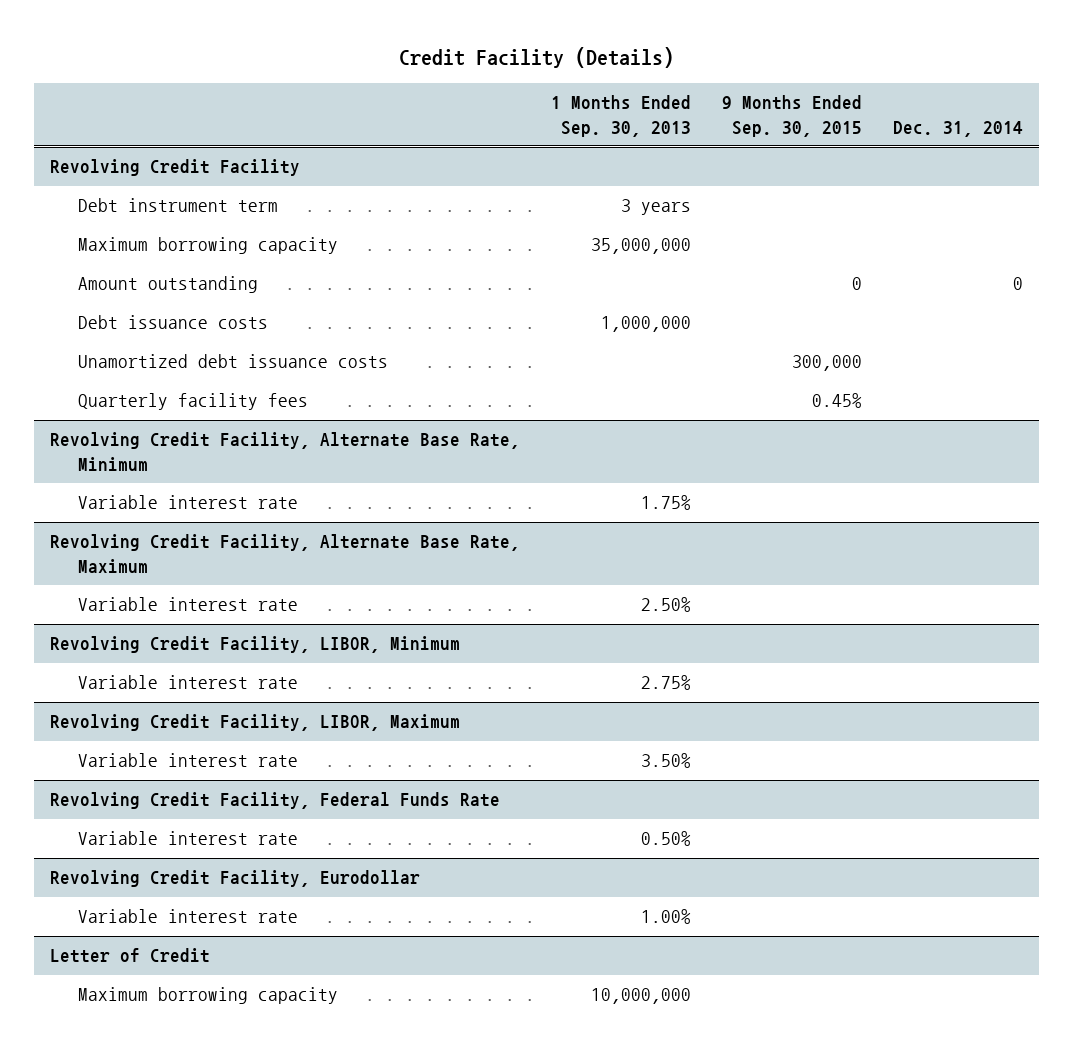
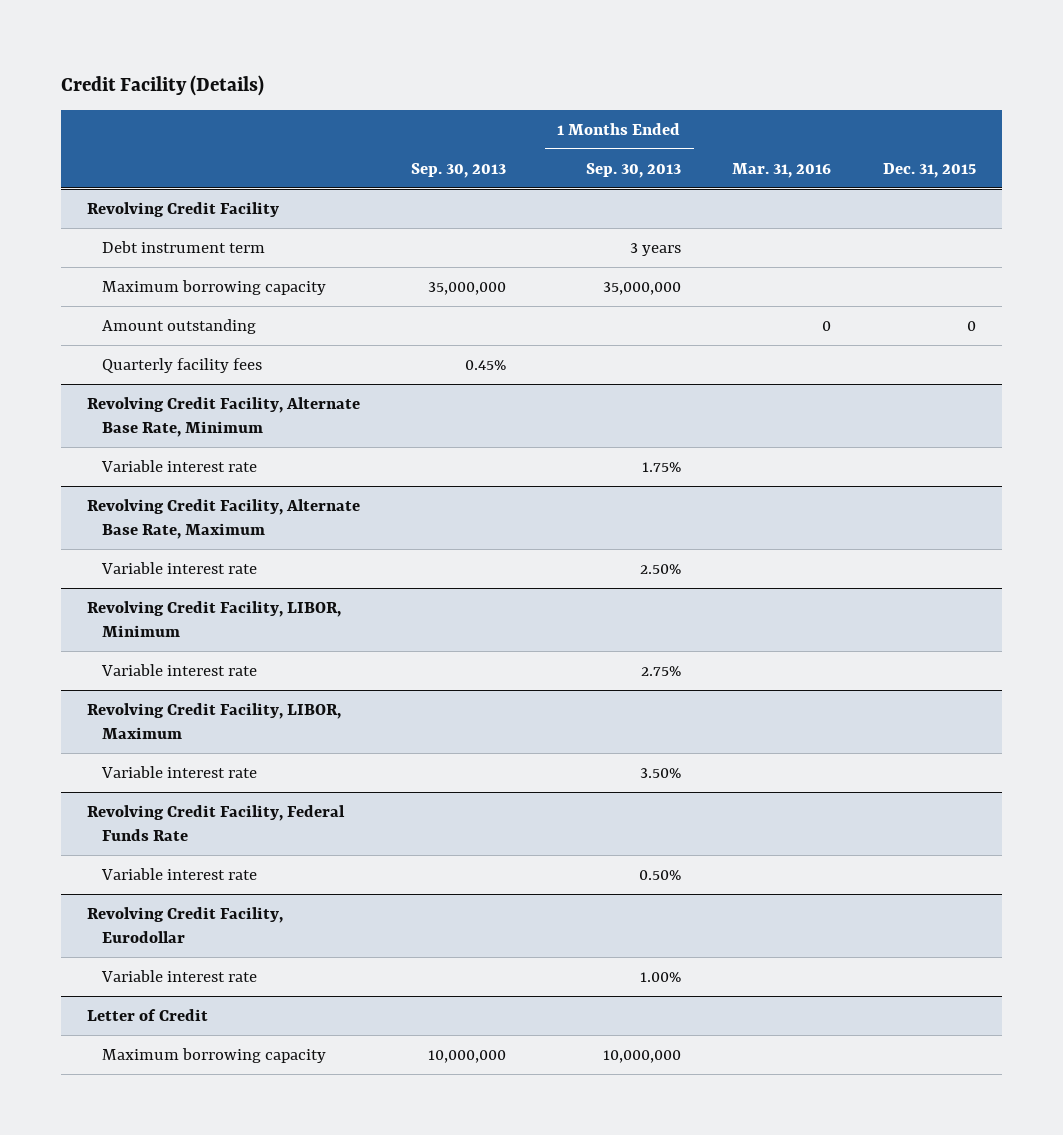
[722,95,863,137] 9 Months Ended Sep. 30, 2015 -> none
[893,120,1024,137] Dec. 31, 2014 -> none
none -> [411,162,507,178] Sep. 30, 2013
none -> [732,162,832,178] Mar. 31, 2016
none -> [883,162,977,178] Dec. 31, 2015
[78,315,269,330] Debt issuance costs -> none
[78,354,389,369] Unamortized debt issuance costs -> none

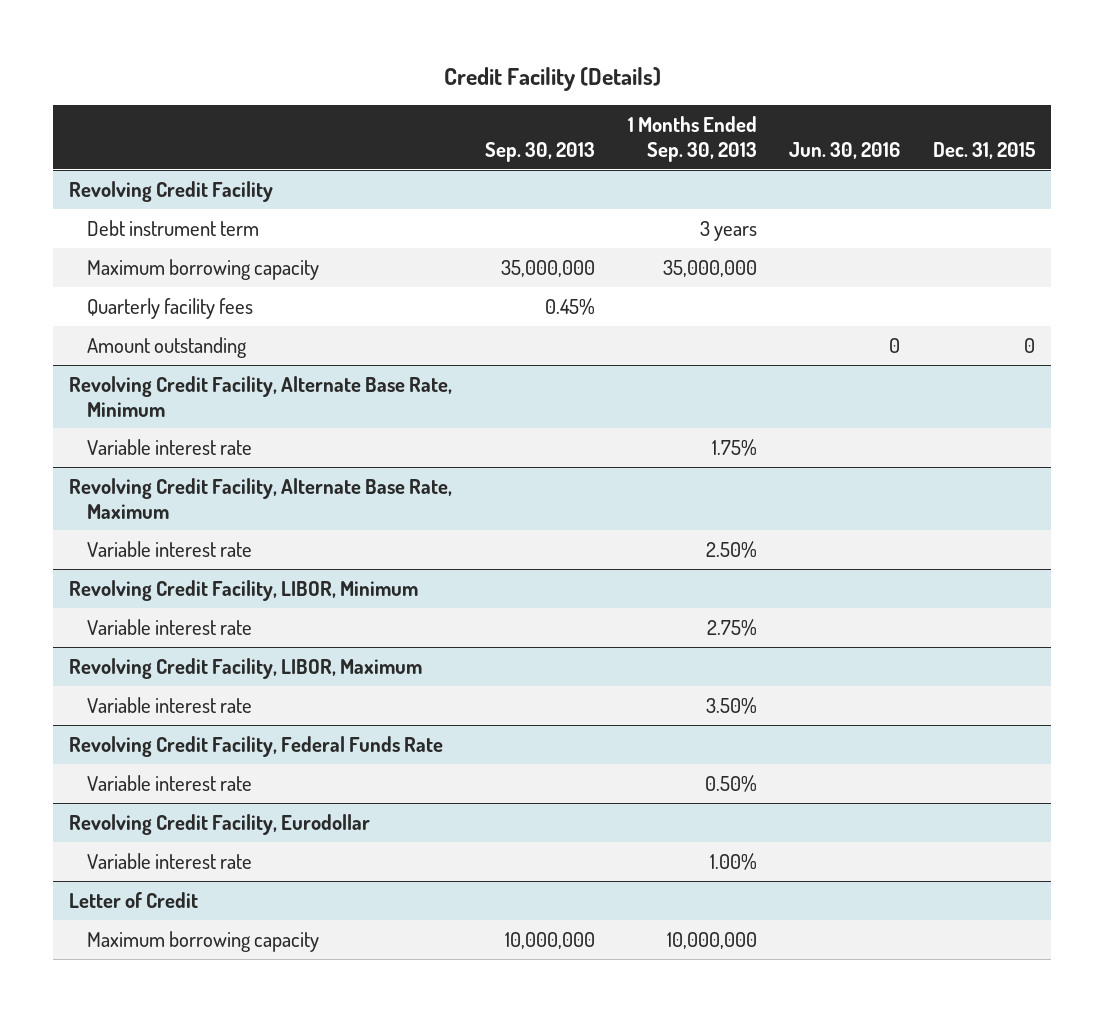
[732,162,832,178] Mar. 31, 2016 -> none
none -> [789,141,901,159] Jun. 30, 2016
[101,318,256,334] Amount outstanding -> [86,336,247,358] Amount outstanding

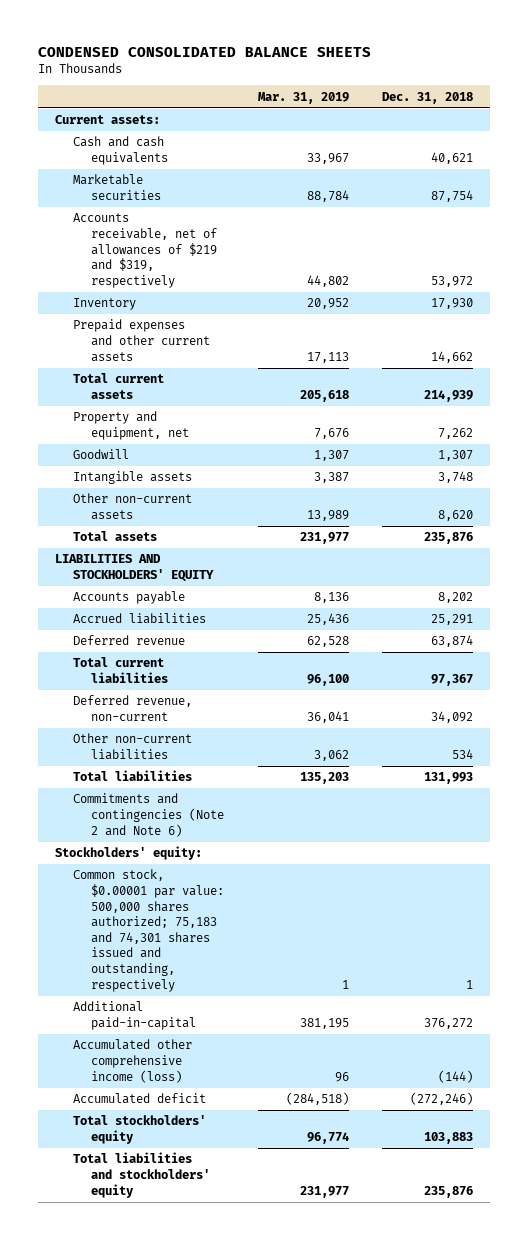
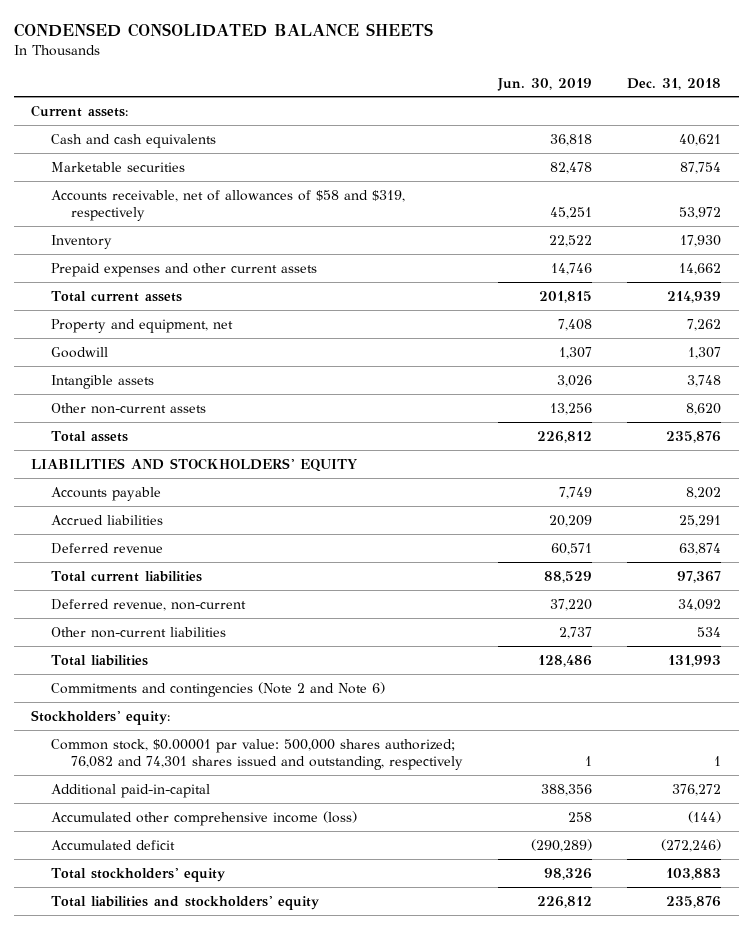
[257,91,349,104] Mar. 31, 2019 -> none
none -> [497,77,593,91] Jun. 30, 2019
[73,213,218,288] Accounts receivable, net of allowances of $219 and $319, respectively -> [51,189,406,222] Accounts receivable, net of allowances of $58 and $319, respectively
[73,869,225,992] Common stock, $0.00001 par value: 500,000 shares authorized; 75,183 and 74,301 shares issued and outstanding, respectively -> [51,738,464,771] Common stock, $0.00001 par value: 500,000 shares authorized; 76,082 and 74,301 shares issued and outstanding, respectively

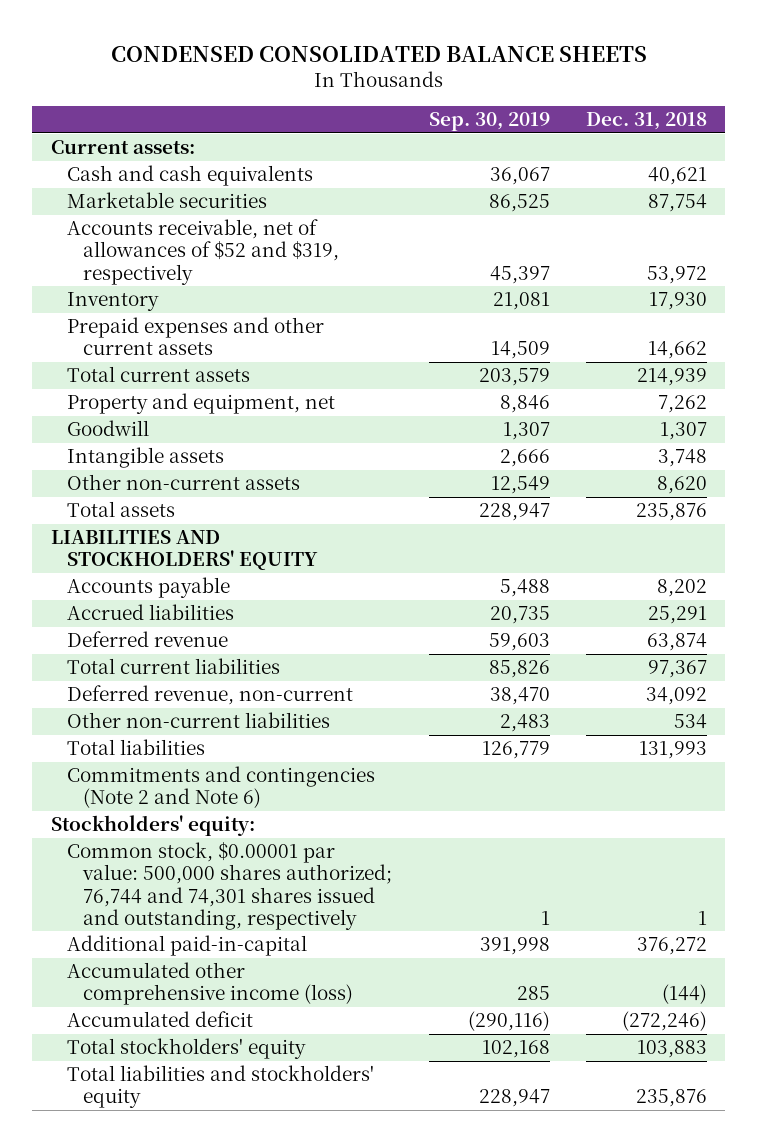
[497,77,593,91] Jun. 30, 2019 -> none
none -> [428,112,550,132] Sep. 30, 2019
[51,189,406,222] Accounts receivable, net of allowances of $58 and $319, respectively -> [66,219,340,285] Accounts receivable, net of allowances of $52 and $319, respectively
[51,738,464,771] Common stock, $0.00001 par value: 500,000 shares authorized; 76,082 and 74,301 shares issued and outstanding, respectively -> [66,842,393,930] Common stock, $0.00001 par value: 500,000 shares authorized; 76,744 and 74,301 shares issued and outstanding, respectively

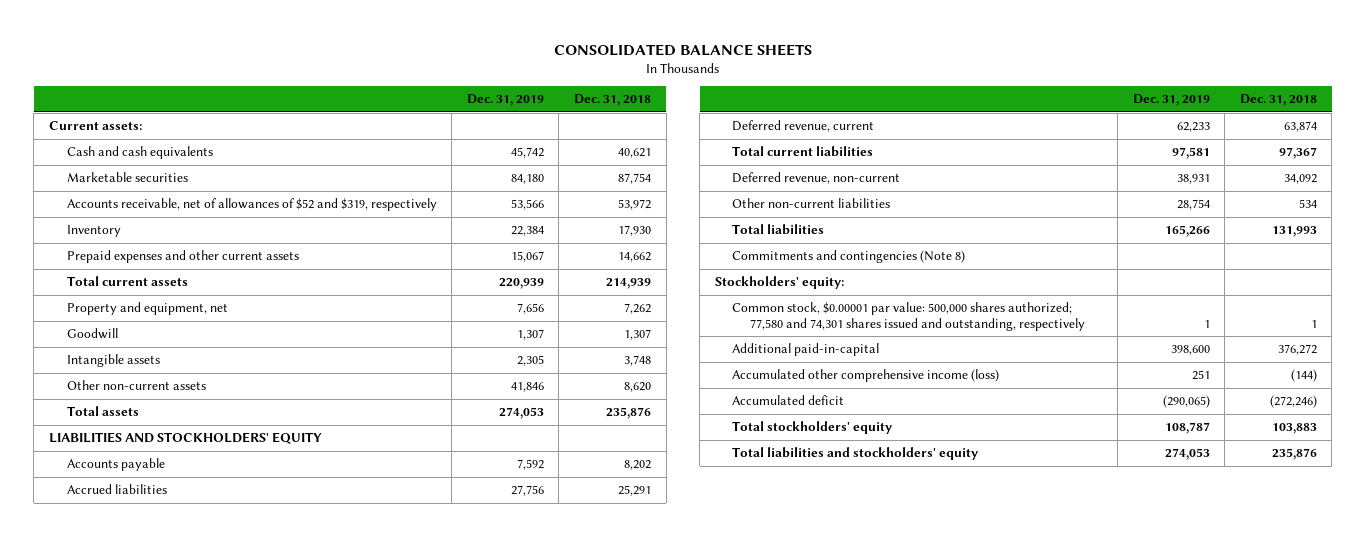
[110,45,647,62] CONDENSED CONSOLIDATED BALANCE SHEETS -> [553,43,812,56] CONSOLIDATED BALANCE SHEETS
[428,112,550,132] Sep. 30, 2019 -> none
none -> [466,94,544,107] Dec. 31, 2019
[66,631,228,648] Deferred revenue -> [732,120,875,133] Deferred revenue, current
[66,766,375,809] Commitments and contingencies (Note 2 and Note 6) -> [732,250,966,264] Commitments and contingencies (Note 8)
[66,842,393,930] Common stock, $0.00001 par value: 500,000 shares authorized; 76,744 and 74,301 shares issued and outstanding, respectively -> [732,302,1086,331] Common stock, $0.00001 par value: 500,000 shares authorized; 77,580 and 74,301 shares issued and outstanding, respectively

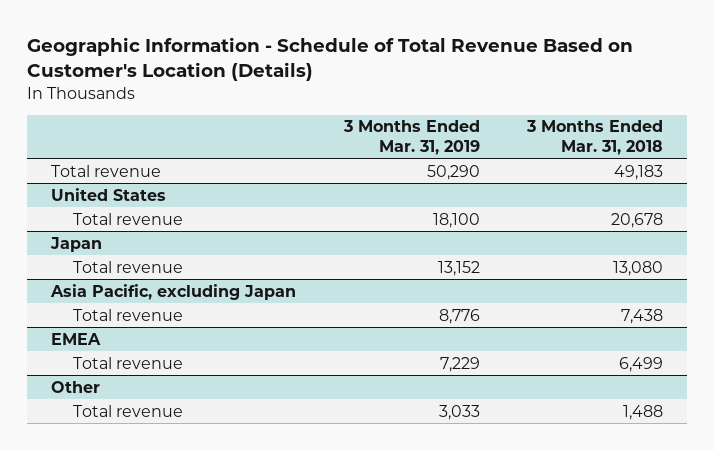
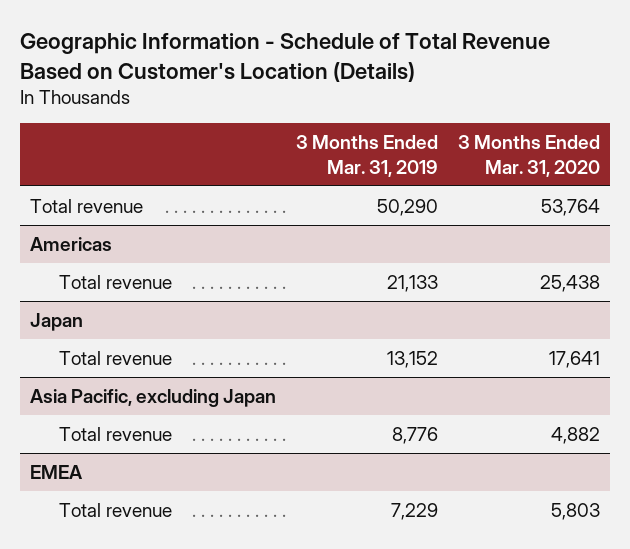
[526,120,664,155] 3 Months Ended Mar. 31, 2018 -> none
none -> [458,135,601,177] 3 Months Ended Mar. 31, 2020
[50,187,166,201] United States -> [29,236,112,251] Americas
[432,212,480,228] 18,100 -> [386,274,438,292] 21,133
[50,380,100,393] Other -> none
[72,404,183,417] Total revenue -> none

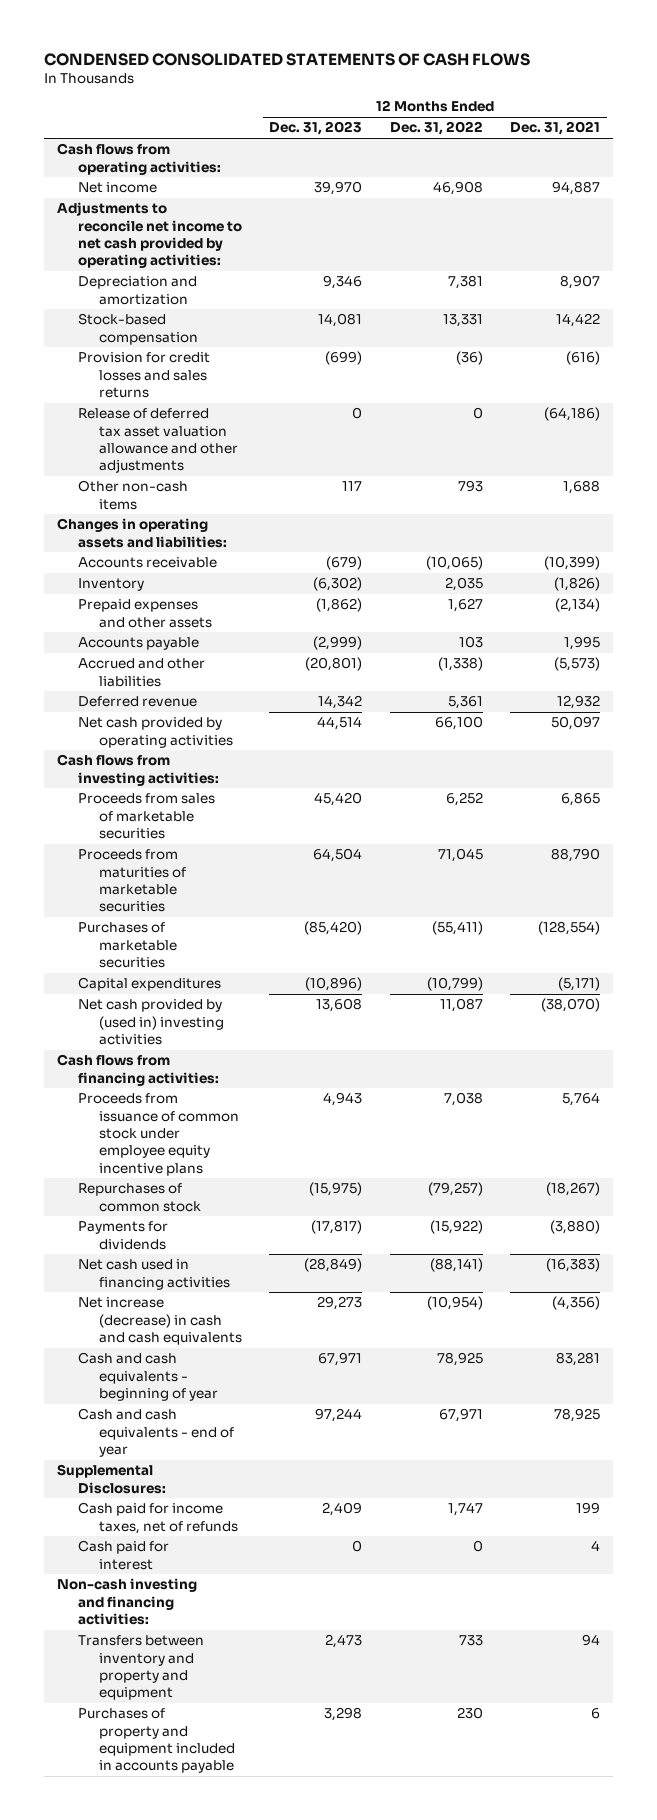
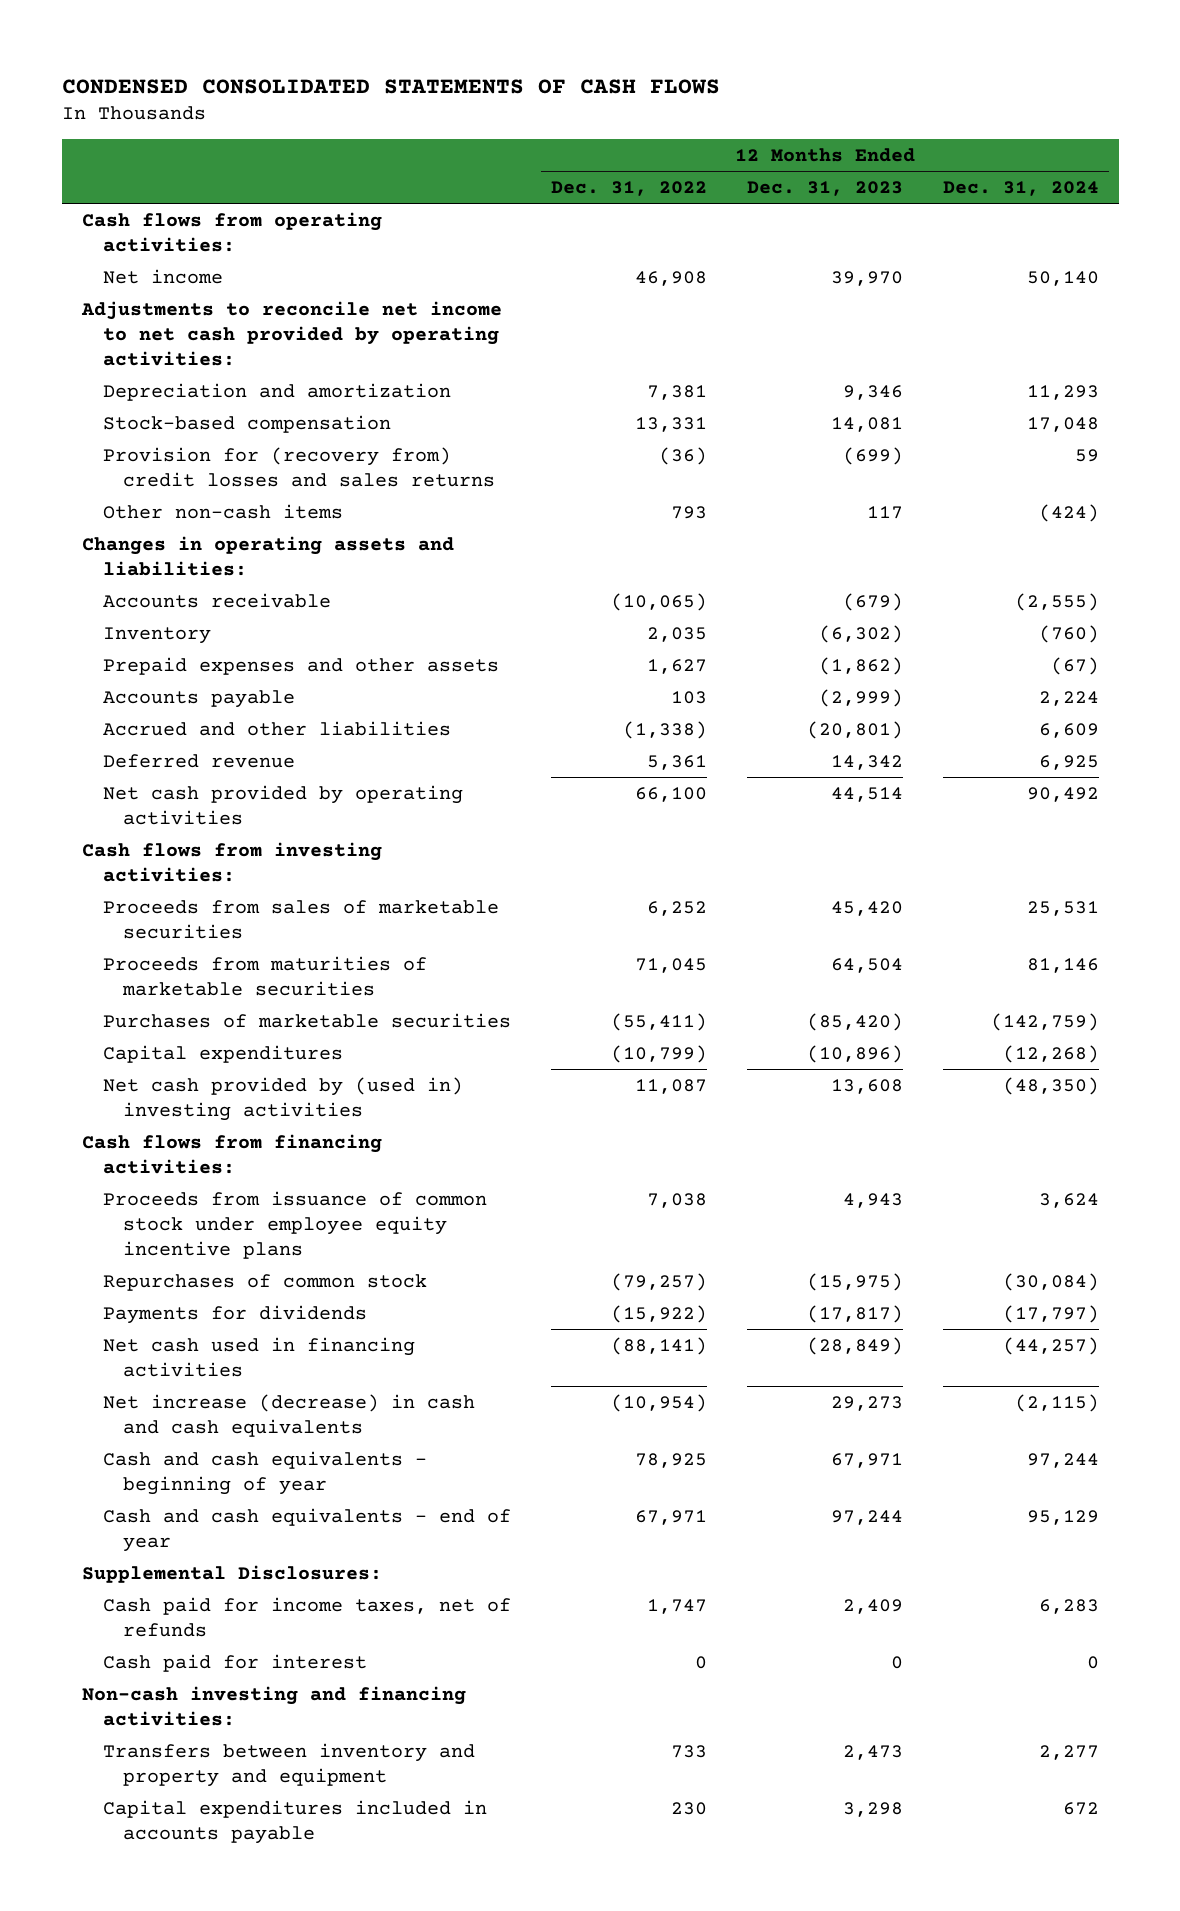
[509,121,600,136] Dec. 31, 2021 -> none
none -> [942,181,1099,197] Dec. 31, 2024
[78,408,238,474] Release of deferred tax asset valuation allowance and other adjustments -> none
[78,352,211,399] Provision for credit losses and sales returns -> [102,446,496,487] Provision for (recovery from) credit losses and sales returns
[78,1708,235,1774] Purchases of property and equipment included in accounts payable -> [102,1799,487,1844] Capital expenditures included in accounts payable

